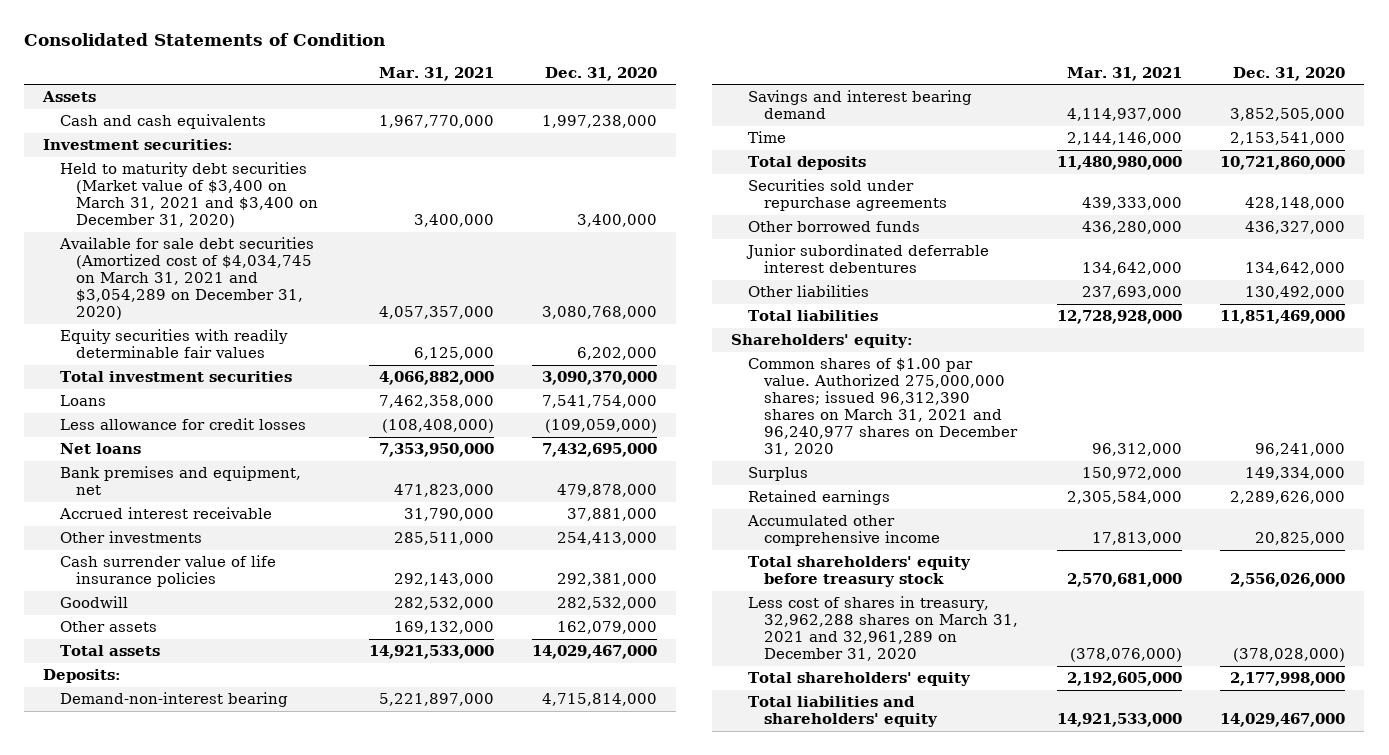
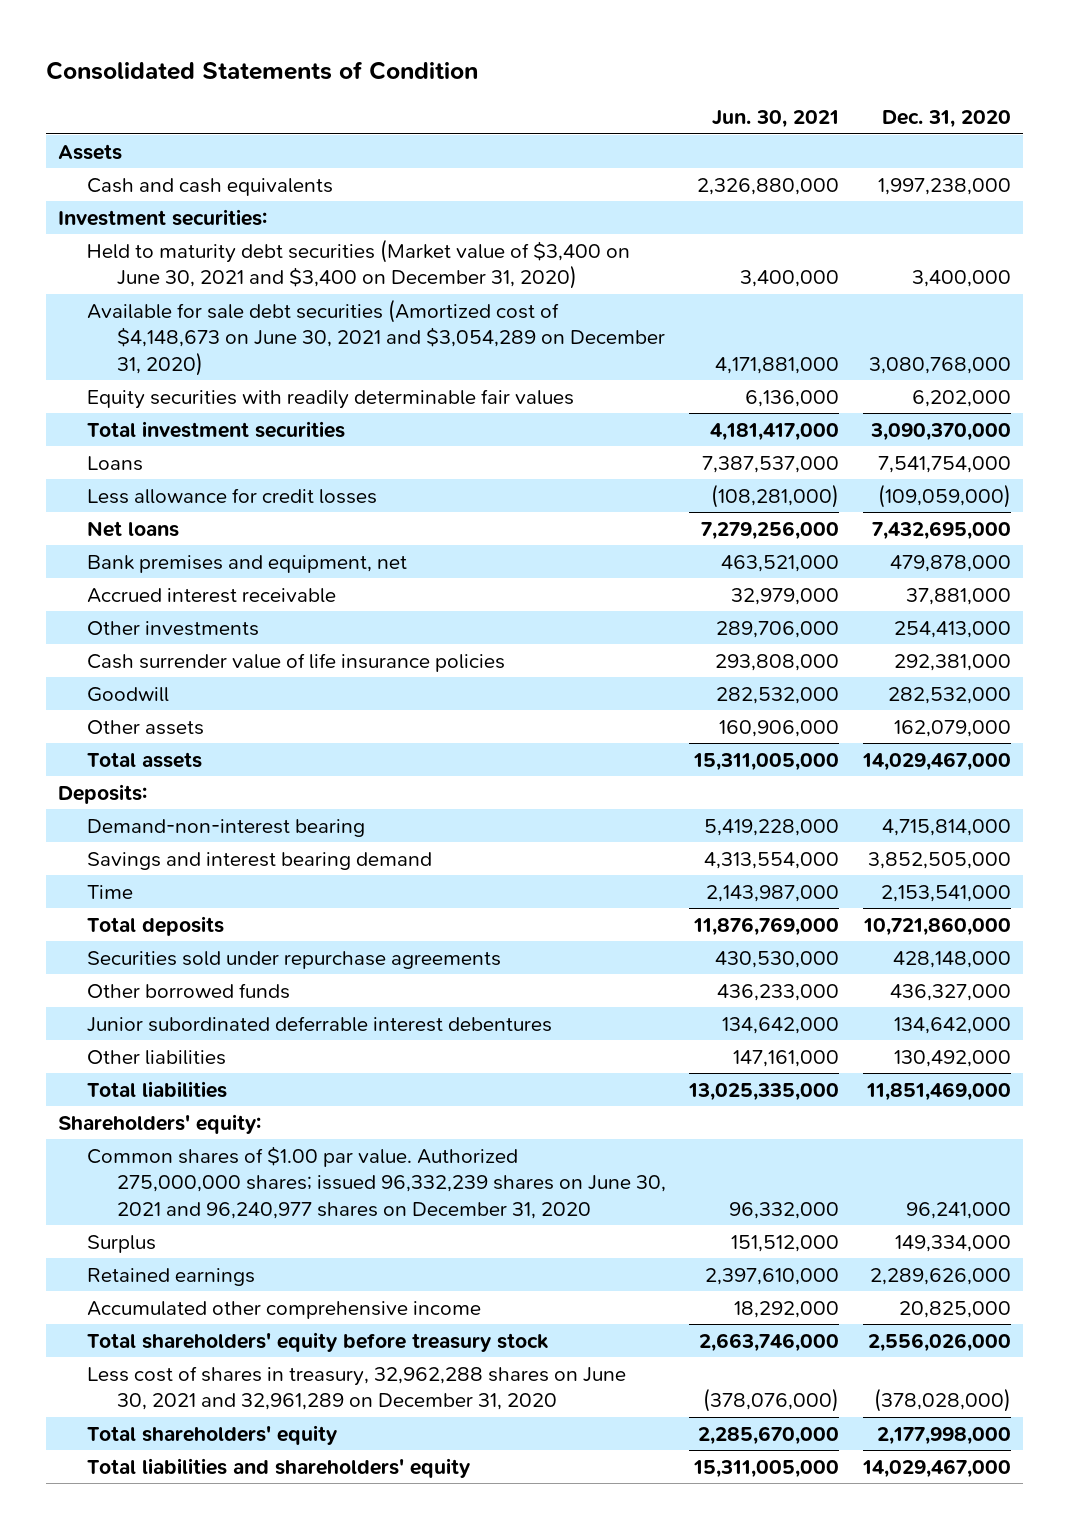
[378,66,494,81] Mar. 31, 2021 -> none
none -> [712,110,840,129] Jun. 30, 2021
[59,161,319,229] Held to maturity debt securities (Market value of $3,400 on March 31, 2021 and $3,400 on December 31, 2020) -> [87,238,631,290] Held to maturity debt securities (Market value of $3,400 on June 30, 2021 and $3,400 on December 31, 2020)
[58,236,314,321] Available for sale debt securities (Amortized cost of $4,034,745 on March 31, 2021 and $3,054,289 on December 31, 2020) -> [87,298,665,376] Available for sale debt securities (Amortized cost of $4,148,673 on June 30, 2021 and $3,054,289 on December 31, 2020)
[747,357,1019,457] Common shares of $1.00 par value. Authorized 275,000,000 shares; issued 96,312,390 shares on March 31, 2021 and 96,240,977 shares on December 31, 2020 -> [87,1145,666,1219] Common shares of $1.00 par value. Authorized 275,000,000 shares; issued 96,332,239 shares on June 30, 2021 and 96,240,977 shares on December 31, 2020
[747,595,1019,662] Less cost of shares in treasury, 32,962,288 shares on March 31, 2021 and 32,961,289 on December 31, 2020 -> [87,1365,627,1411] Less cost of shares in treasury, 32,962,288 shares on June 30, 2021 and 32,961,289 on December 31, 2020

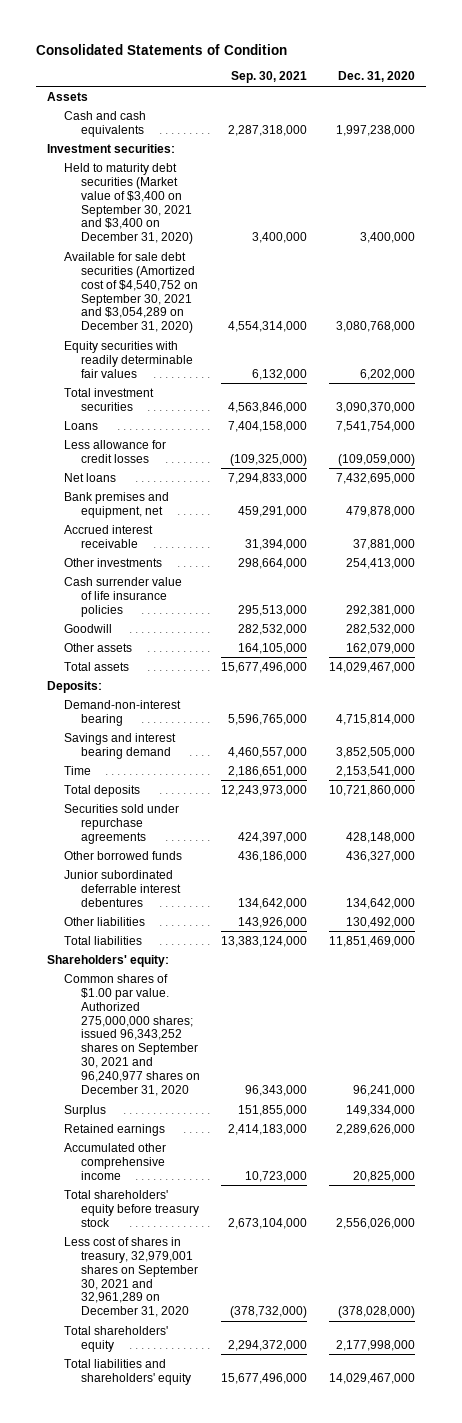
[712,110,840,129] Jun. 30, 2021 -> none
none -> [231,71,308,84] Sep. 30, 2021
[87,238,631,290] Held to maturity debt securities (Market value of $3,400 on June 30, 2021 and $3,400 on December 31, 2020) -> [63,162,193,245] Held to maturity debt securities (Market value of $3,400 on September 30, 2021 and $3,400 on December 31, 2020)
[87,298,665,376] Available for sale debt securities (Amortized cost of $4,148,673 on June 30, 2021 and $3,054,289 on December 31, 2020) -> [63,251,198,334] Available for sale debt securities (Amortized cost of $4,540,752 on September 30, 2021 and $3,054,289 on December 31, 2020)
[87,1145,666,1219] Common shares of $1.00 par value. Authorized 275,000,000 shares; issued 96,332,239 shares on June 30, 2021 and 96,240,977 shares on December 31, 2020 -> [63,973,200,1097] Common shares of $1.00 par value. Authorized 275,000,000 shares; issued 96,343,252 shares on September 30, 2021 and 96,240,977 shares on December 31, 2020
[87,1365,627,1411] Less cost of shares in treasury, 32,962,288 shares on June 30, 2021 and 32,961,289 on December 31, 2020 -> [63,1236,198,1318] Less cost of shares in treasury, 32,979,001 shares on September 30, 2021 and 32,961,289 on December 31, 2020

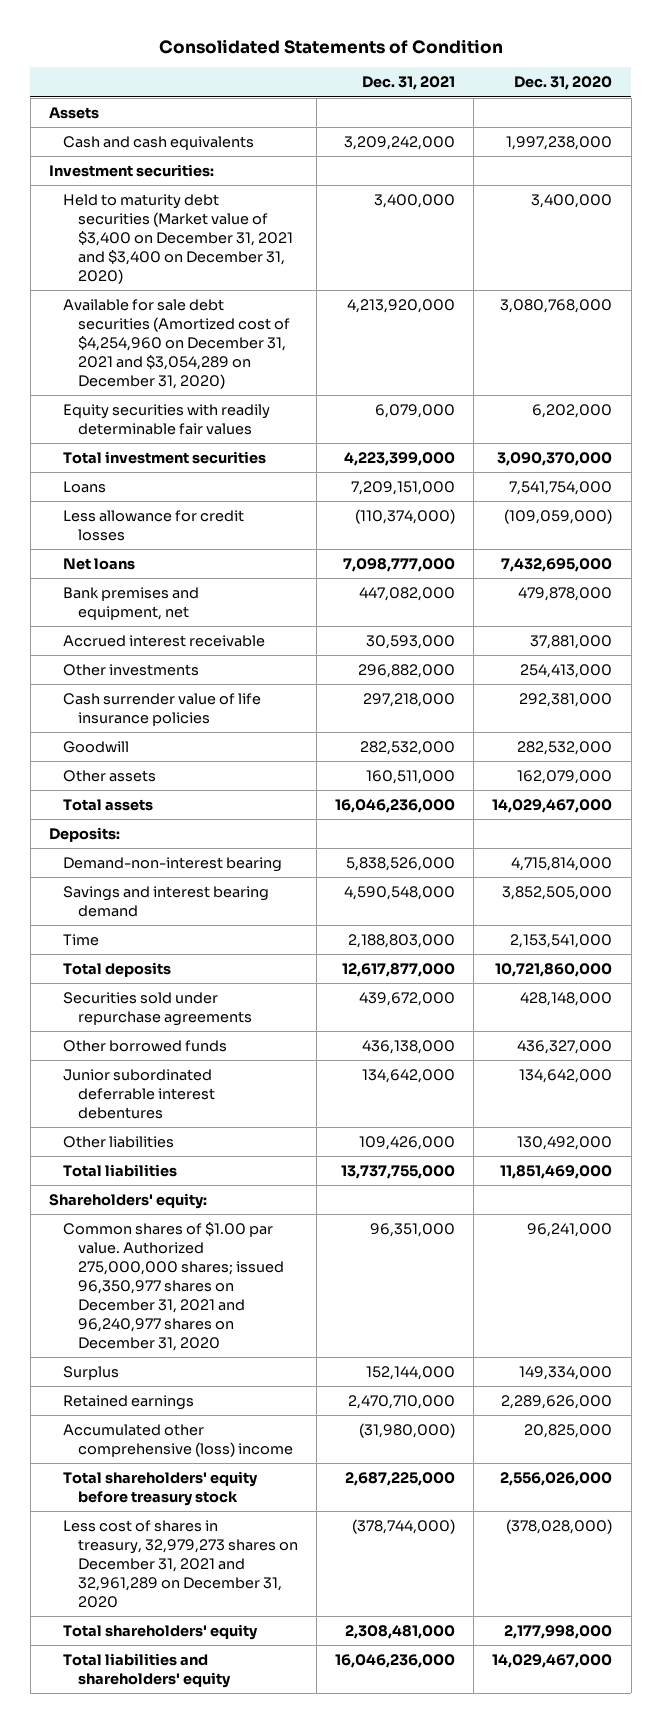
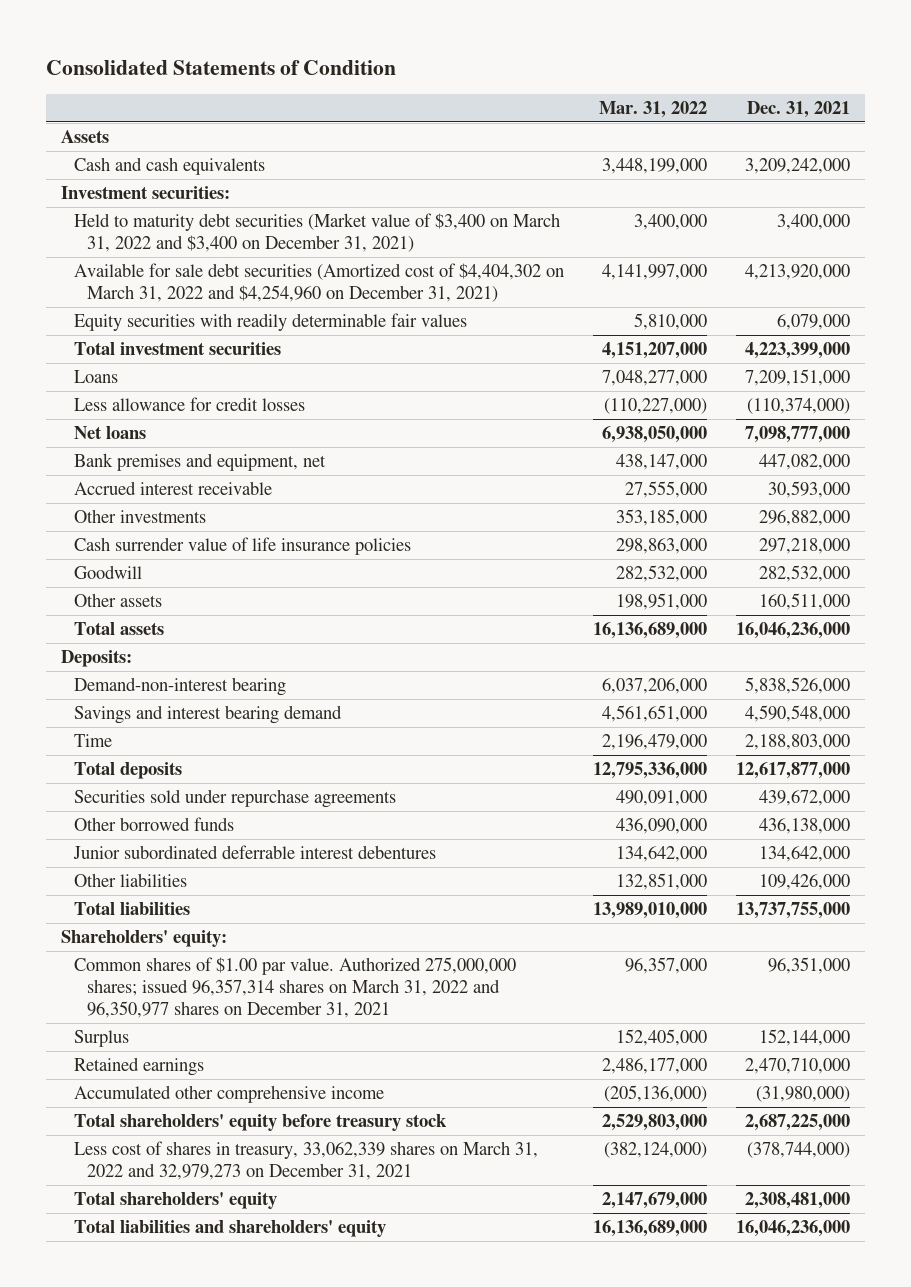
[514,76,613,91] Dec. 31, 2020 -> none
none -> [599,100,708,118] Mar. 31, 2022
[63,194,293,284] Held to maturity debt securities (Market value of $3,400 on December 31, 2021 and $3,400 on December 31, 2020) -> [74,213,561,253] Held to maturity debt securities (Market value of $3,400 on March 31, 2022 and $3,400 on December 31, 2021)
[63,299,290,389] Available for sale debt securities (Amortized cost of $4,254,960 on December 31, 2021 and $3,054,289 on December 31, 2020) -> [74,263,565,303] Available for sale debt securities (Amortized cost of $4,404,302 on March 31, 2022 and $4,254,960 on December 31, 2021)
[63,1222,284,1351] Common shares of $1.00 par value. Authorized 275,000,000 shares; issued 96,350,977 shares on December 31, 2021 and 96,240,977 shares on December 31, 2020 -> [74,957,517,1018] Common shares of $1.00 par value. Authorized 275,000,000 shares; issued 96,357,314 shares on March 31, 2022 and 96,350,977 shares on December 31, 2021
[63,1424,293,1457] Accumulated other comprehensive (loss) income -> [74,1085,385,1104] Accumulated other comprehensive income
[63,1520,298,1608] Less cost of shares in treasury, 32,979,273 shares on December 31, 2021 and 32,961,289 on December 31, 2020 -> [74,1141,539,1181] Less cost of shares in treasury, 33,062,339 shares on March 31, 2022 and 32,979,273 on December 31, 2021

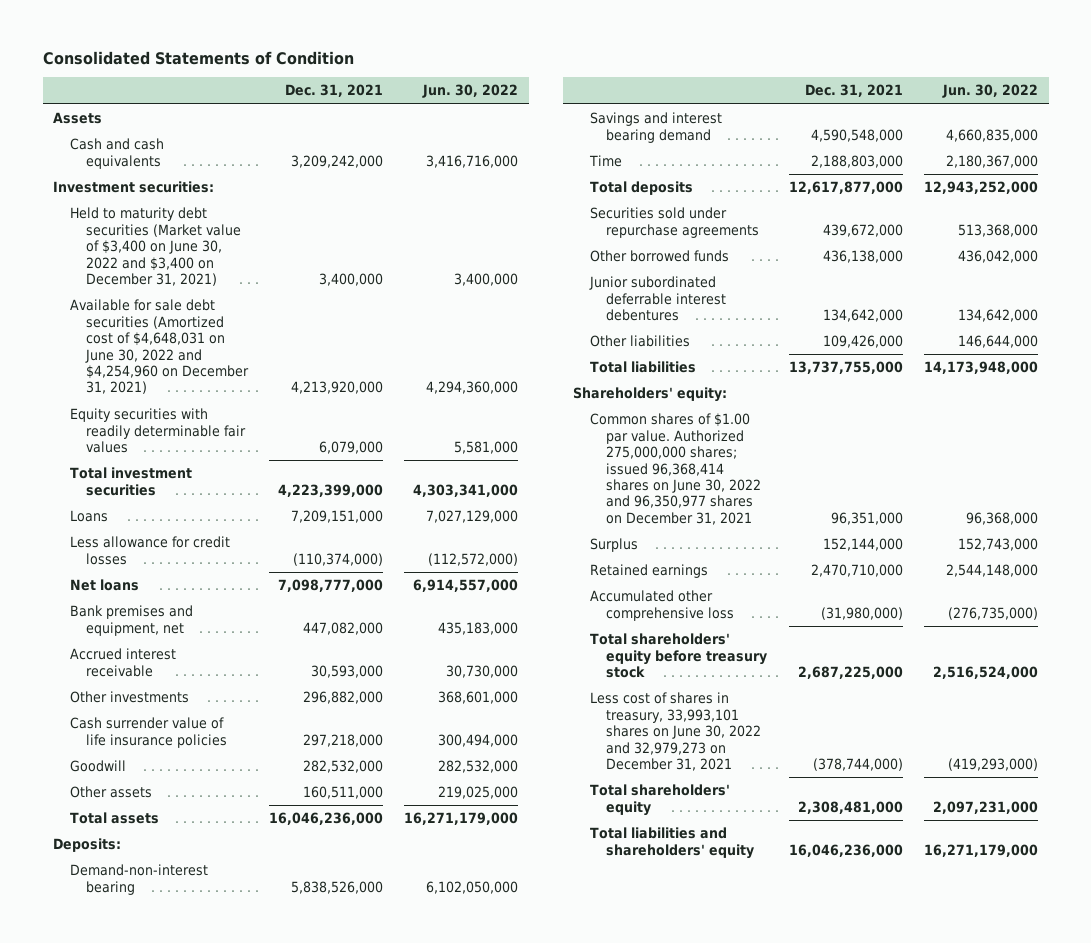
[599,100,708,118] Mar. 31, 2022 -> none
none -> [422,84,519,99] Jun. 30, 2022
[74,213,561,253] Held to maturity debt securities (Market value of $3,400 on March 31, 2022 and $3,400 on December 31, 2021) -> [69,207,242,286] Held to maturity debt securities (Market value of $3,400 on June 30, 2022 and $3,400 on December 31, 2021)
[74,263,565,303] Available for sale debt securities (Amortized cost of $4,404,302 on March 31, 2022 and $4,254,960 on December 31, 2021) -> [69,299,250,395] Available for sale debt securities (Amortized cost of $4,648,031 on June 30, 2022 and $4,254,960 on December 31, 2021)
[74,957,517,1018] Common shares of $1.00 par value. Authorized 275,000,000 shares; issued 96,357,314 shares on March 31, 2022 and 96,350,977 shares on December 31, 2021 -> [589,413,762,525] Common shares of $1.00 par value. Authorized 275,000,000 shares; issued 96,368,414 shares on June 30, 2022 and 96,350,977 shares on December 31, 2021
[74,1085,385,1104] Accumulated other comprehensive income -> [589,590,735,621] Accumulated other comprehensive loss
[74,1141,539,1181] Less cost of shares in treasury, 33,062,339 shares on March 31, 2022 and 32,979,273 on December 31, 2021 -> [589,692,762,771] Less cost of shares in treasury, 33,993,101 shares on June 30, 2022 and 32,979,273 on December 31, 2021

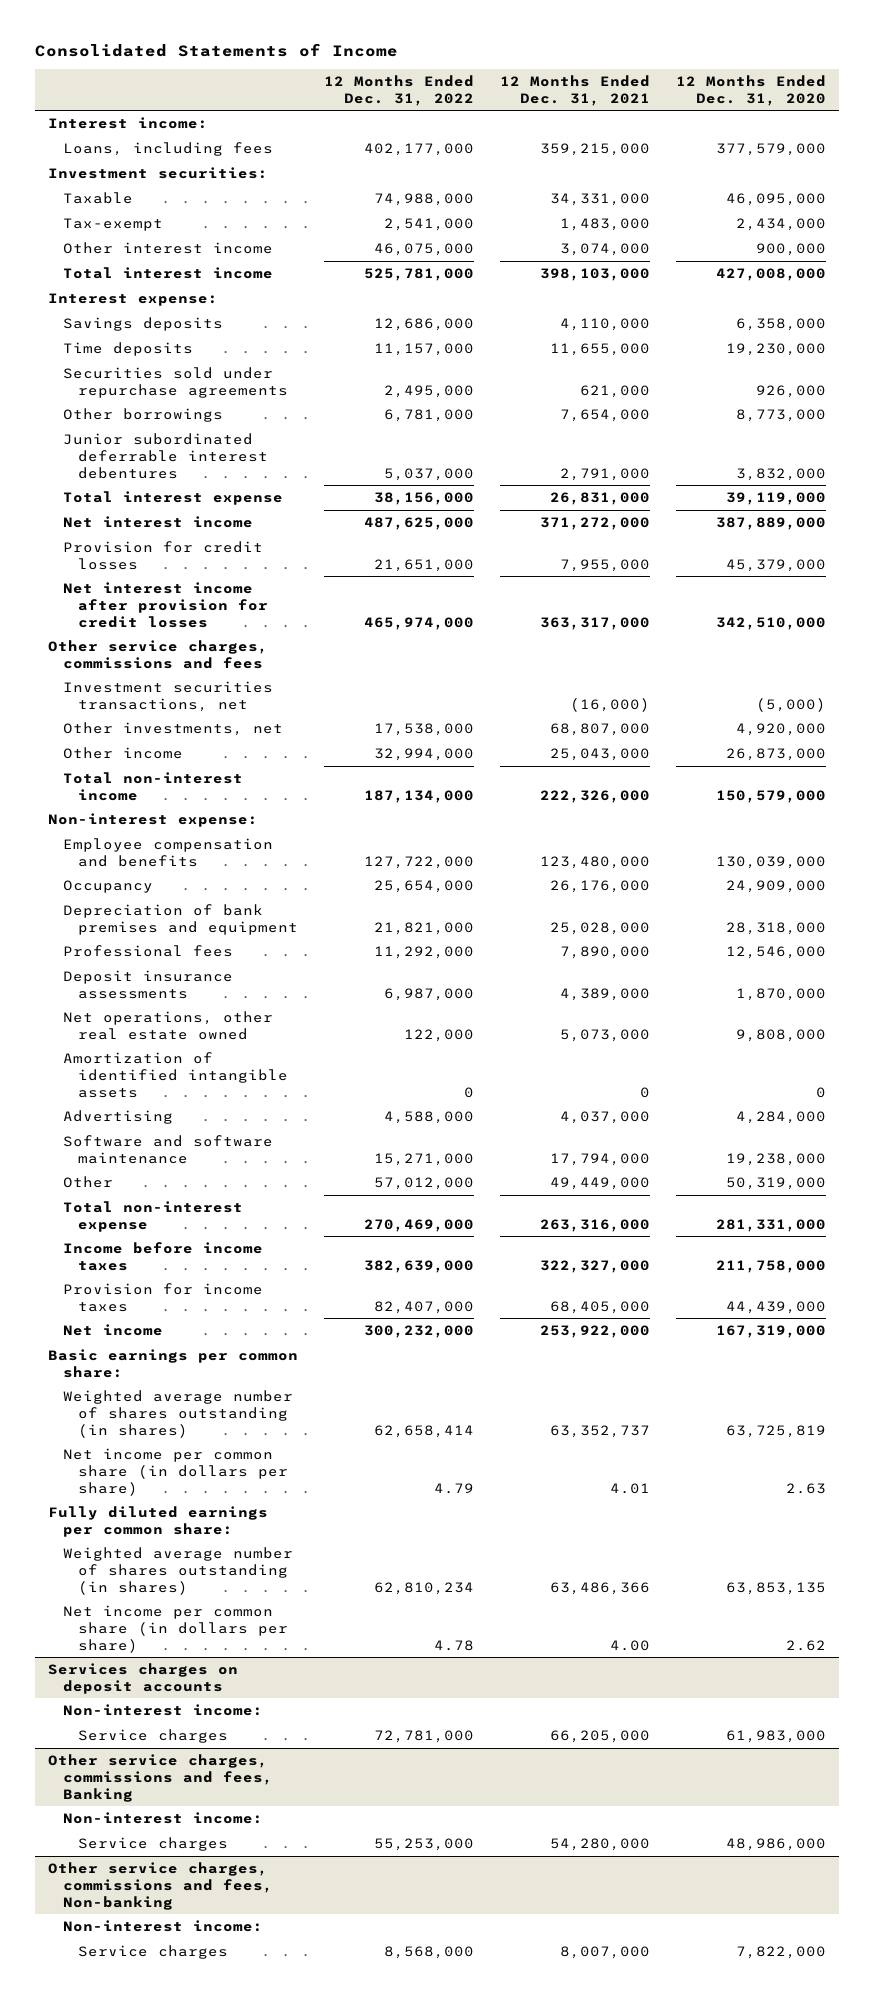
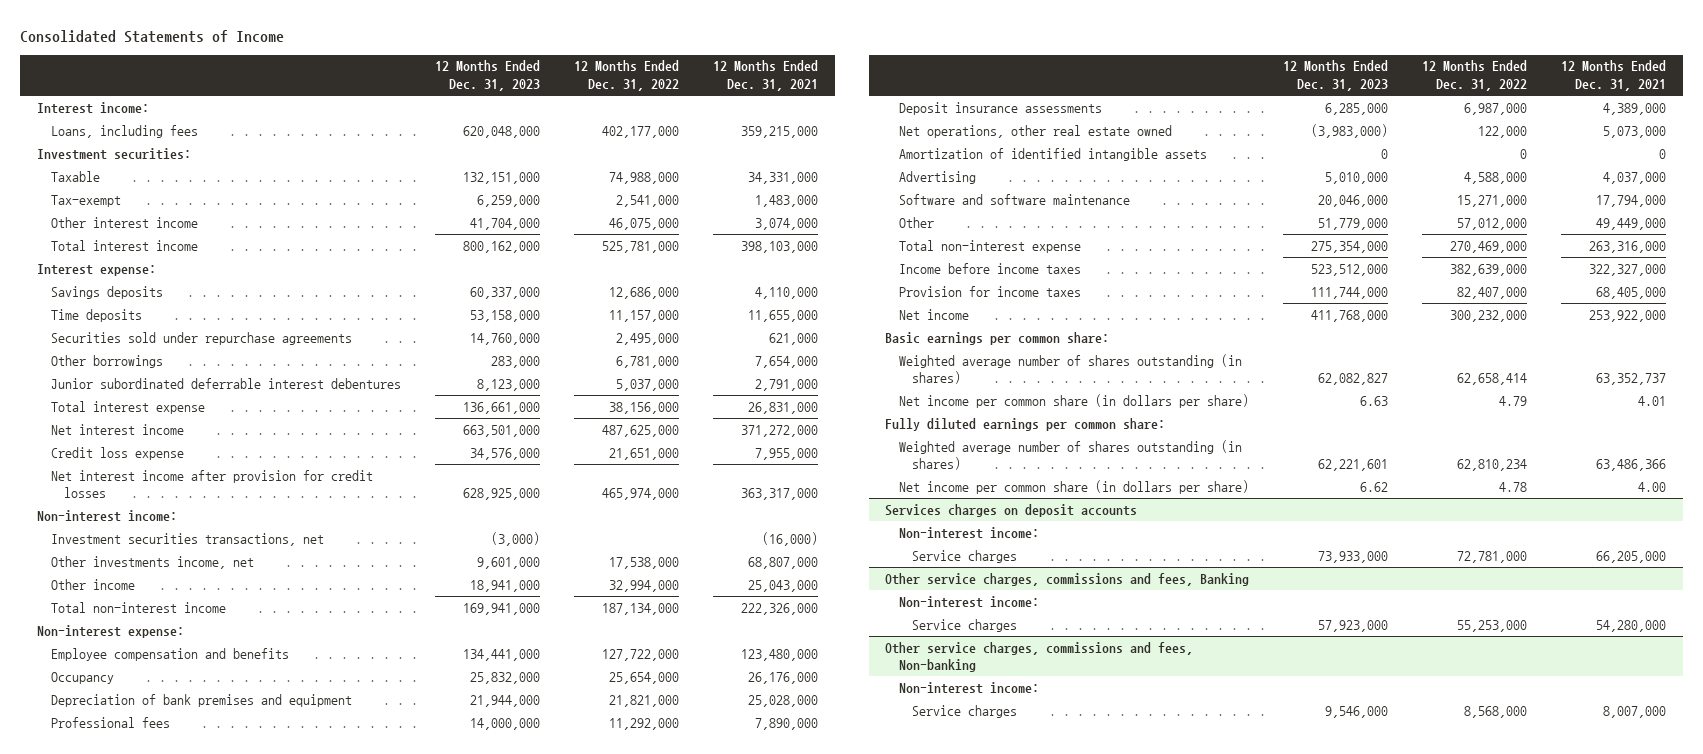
[676,74,827,106] 12 Months Ended Dec. 31, 2020 -> none
none -> [434,60,540,92] 12 Months Ended Dec. 31, 2023
[62,540,263,570] Provision for credit losses -> [50,446,184,460] Credit loss expense
[48,639,269,669] Other service charges, commissions and fees -> none
none -> [36,509,177,522] Non-interest income:
[62,721,283,736] Other investments, net -> [50,555,254,569] Other investments income, net

